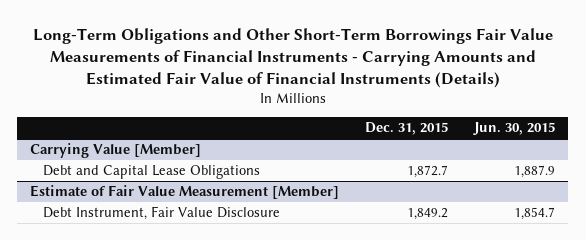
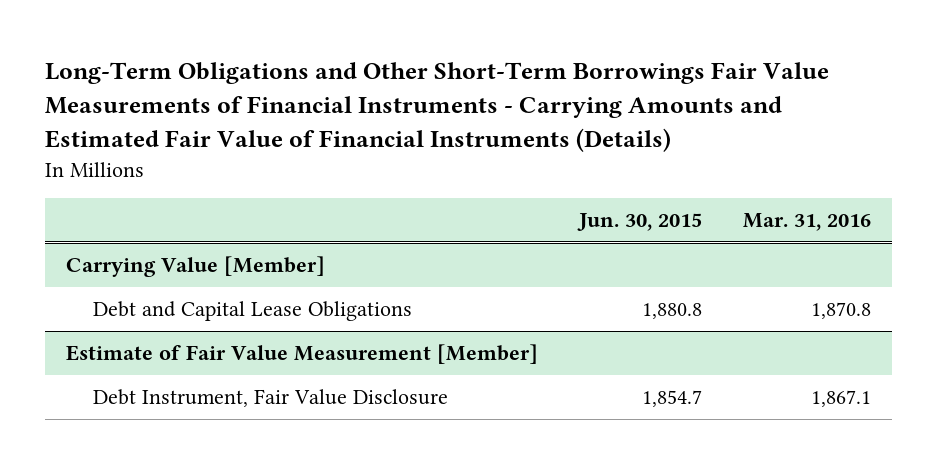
[365,122,449,136] Dec. 31, 2015 -> none
none -> [742,213,871,232] Mar. 31, 2016
[514,165,556,179] 1,887.9 -> [641,302,702,319] 1,880.8

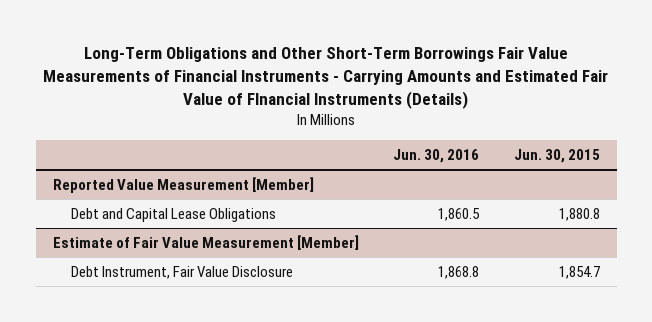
[44,61,829,152] Long-Term Obligations and Other Short-Term Borrowings Fair Value Measurements of Financial Instruments - Carrying Amounts and Estimated Fair Value of Financial Instruments (Details) -> [43,46,609,110] Long-Term Obligations and Other Short-Term Borrowings Fair Value Measurements of Financial Instruments - Carrying Amounts and Estimated Fair Value of FInancial Instruments (Details)
[742,213,871,232] Mar. 31, 2016 -> none
none -> [393,149,480,164] Jun. 30, 2016
[65,255,325,277] Carrying Value [Member] -> [52,176,314,193] Reported Value Measurement [Member]

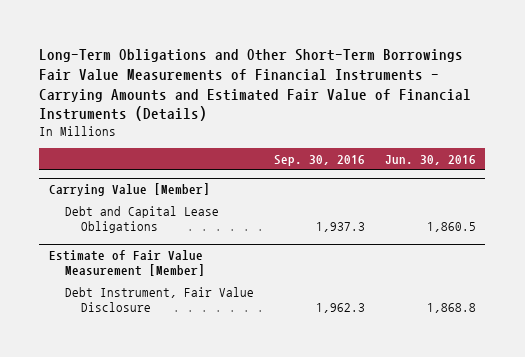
[43,46,609,110] Long-Term Obligations and Other Short-Term Borrowings Fair Value Measurements of Financial Instruments - Carrying Amounts and Estimated Fair Value of FInancial Instruments (Details) -> [39,48,472,122] Long-Term Obligations and Other Short-Term Borrowings Fair Value Measurements of Financial Instruments - Carrying Amounts and Estimated Fair Value of Financial Instruments (Details)
[513,149,600,164] Jun. 30, 2015 -> none
none -> [273,155,365,167] Sep. 30, 2016
[52,176,314,193] Reported Value Measurement [Member] -> [49,183,211,197] Carrying Value [Member]

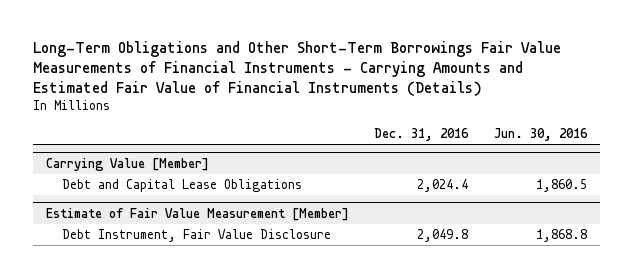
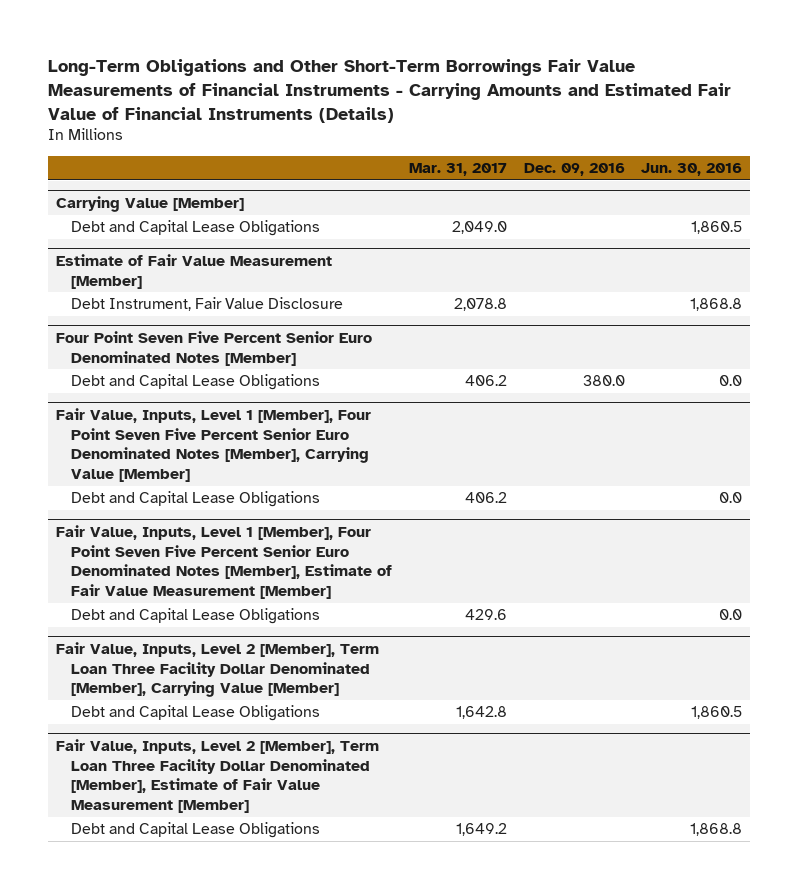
[374,128,470,142] Dec. 31, 2016 -> none
none -> [408,163,507,177] Mar. 31, 2017
none -> [523,163,625,177] Dec. 09, 2016
none -> [55,331,372,366] Four Point Seven Five Percent Senior Euro Denominated Notes [Member]
none -> [71,374,321,391] Debt and Capital Lease Obligations
none -> [55,408,371,482] Fair Value, Inputs, Level 1 [Member], Four Point Seven Five Percent Senior Euro Denominated Notes [Member], Carrying Value [Member]
none -> [71,491,321,508] Debt and Capital Lease Obligations
none -> [55,525,393,599] Fair Value, Inputs, Level 1 [Member], Four Point Seven Five Percent Senior Euro Denominated Notes [Member], Estimate of Fair Value Measurement [Member]
none -> [71,608,321,625] Debt and Capital Lease Obligations
none -> [55,642,379,698] Fair Value, Inputs, Level 2 [Member], Term Loan Three Facility Dollar Denominated [Member], Carrying Value [Member]
none -> [71,705,321,722] Debt and Capital Lease Obligations
none -> [55,739,379,813] Fair Value, Inputs, Level 2 [Member], Term Loan Three Facility Dollar Denominated [Member], Estimate of Fair Value Measurement [Member]
none -> [71,822,321,839] Debt and Capital Lease Obligations

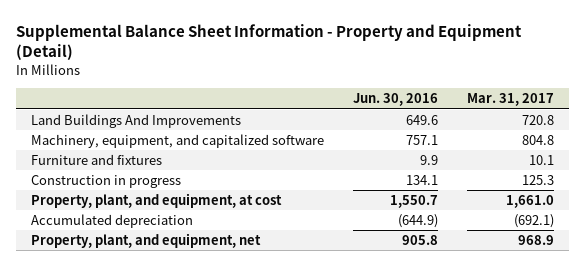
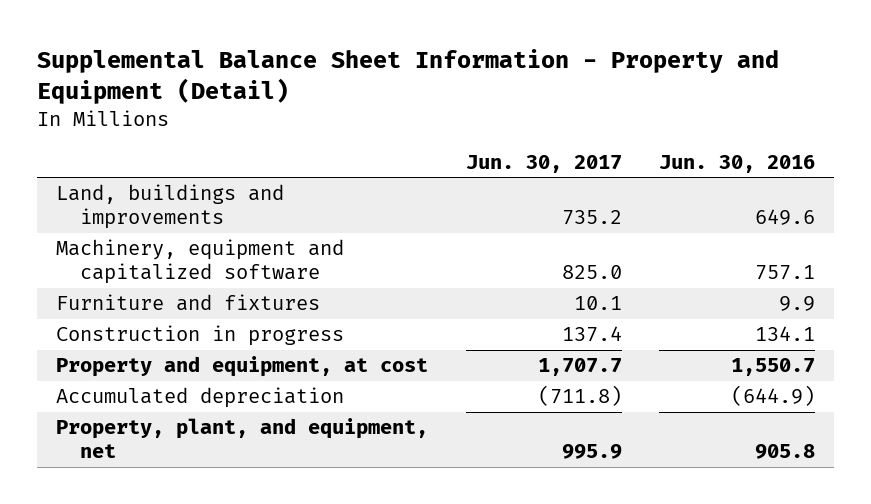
[467,93,555,107] Mar. 31, 2017 -> none
none -> [465,154,622,173] Jun. 30, 2017
[30,114,241,129] Land Buildings And Improvements -> [56,184,285,230] Land, buildings and improvements
[30,134,324,149] Machinery, equipment, and capitalized software -> [56,239,345,285] Machinery, equipment and capitalized software
[30,193,282,209] Property, plant, and equipment, at cost -> [56,356,429,378] Property and equipment, at cost

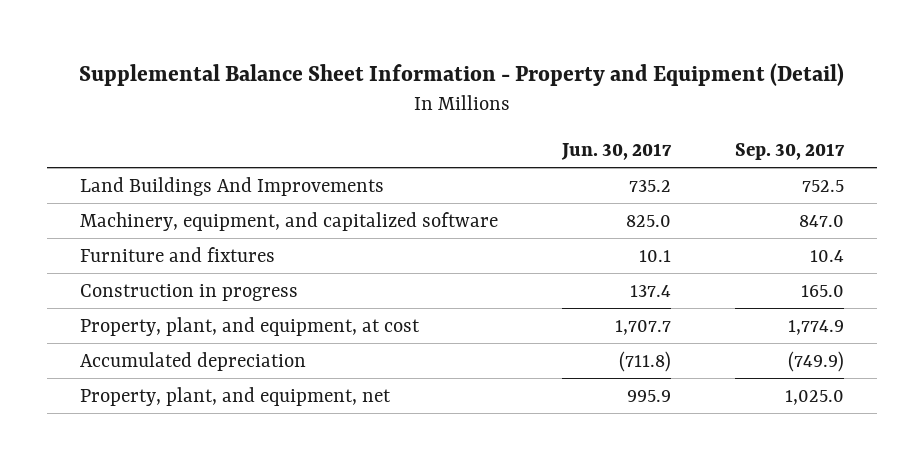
[659,154,816,173] Jun. 30, 2016 -> none
none -> [735,142,846,160] Sep. 30, 2017
[56,184,285,230] Land, buildings and improvements -> [79,176,384,196] Land Buildings And Improvements
[56,239,345,285] Machinery, equipment and capitalized software -> [79,211,498,231] Machinery, equipment, and capitalized software
[56,356,429,378] Property and equipment, at cost -> [79,316,420,336] Property, plant, and equipment, at cost

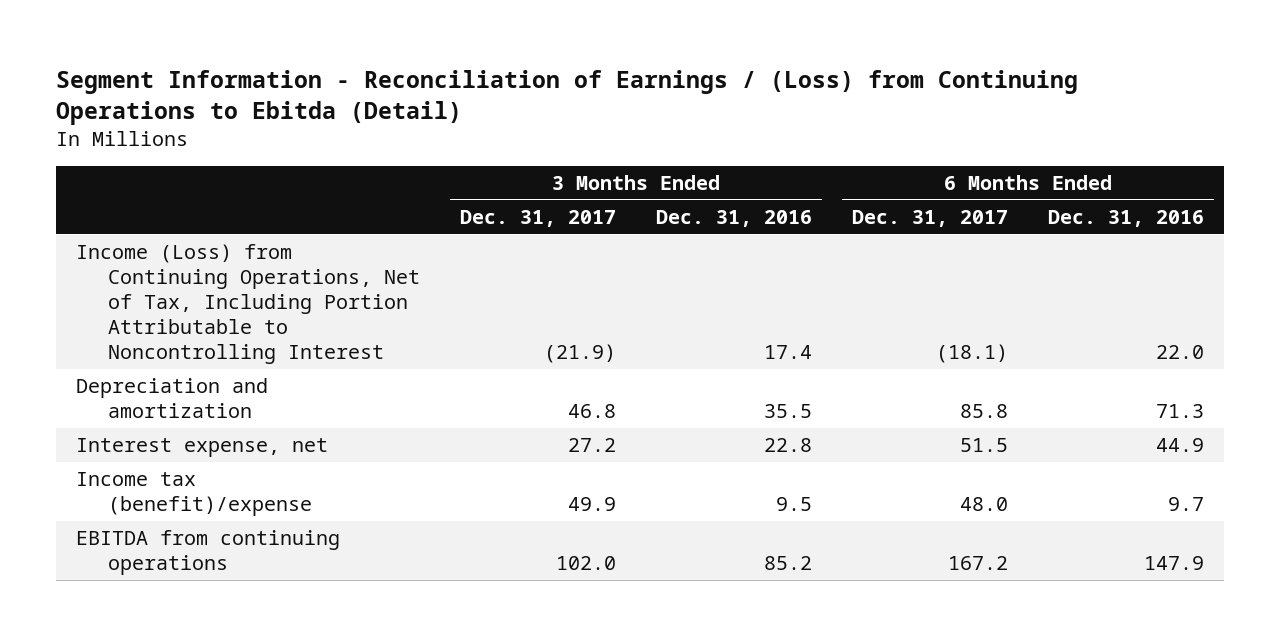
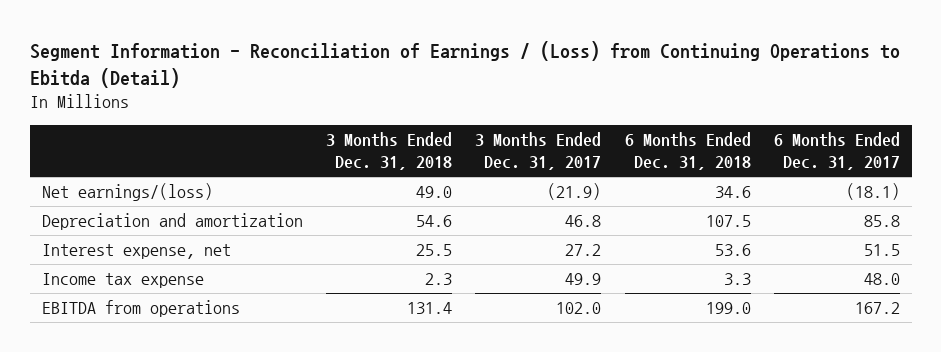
[655,209,812,227] Dec. 31, 2016 -> none
[1047,209,1204,227] Dec. 31, 2016 -> none
none -> [325,131,452,171] 3 Months Ended Dec. 31, 2018
none -> [624,131,751,171] 6 Months Ended Dec. 31, 2018
[76,244,421,364] Income (Loss) from Continuing Operations, Net of Tax, Including Portion Attributable to Noncontrolling Interest -> [41,183,213,202] Net earnings/(loss)
[76,472,313,517] Income tax (benefit)/expense -> [41,273,204,289] Income tax expense
[76,530,341,576] EBITDA from continuing operations -> [41,300,240,318] EBITDA from operations

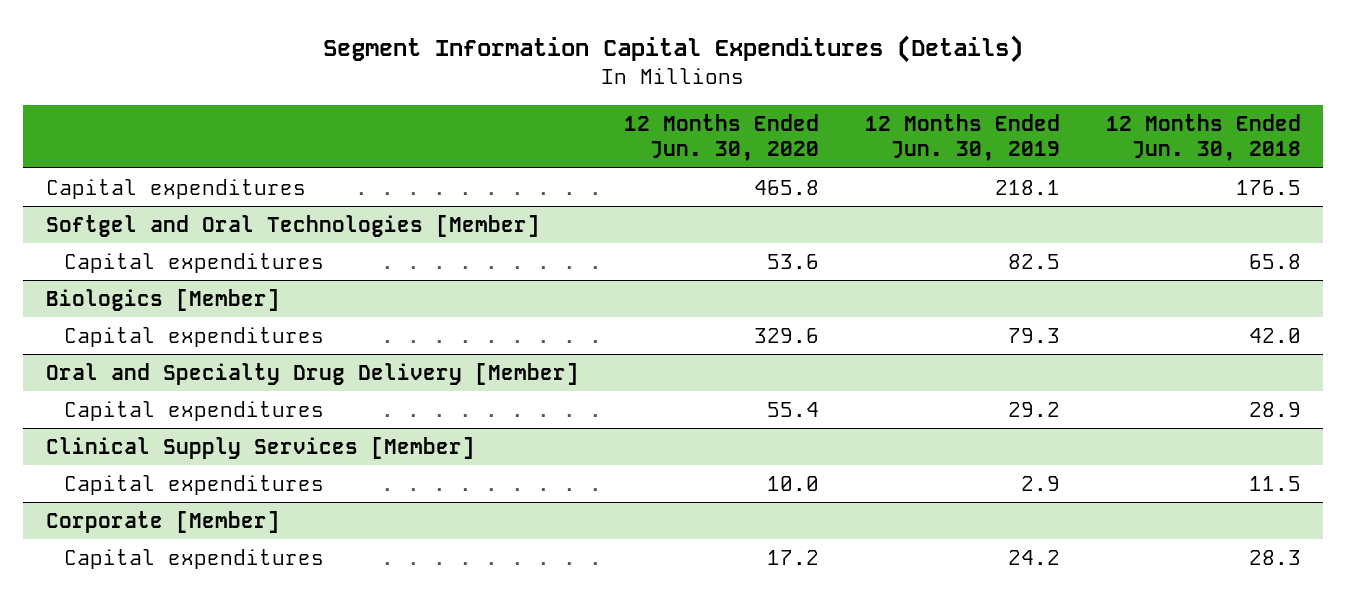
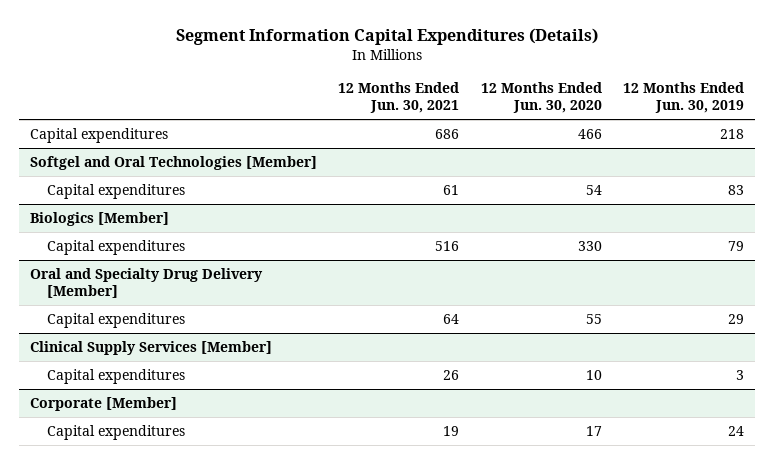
[1105,113,1301,162] 12 Months Ended Jun. 30, 2018 -> none
none -> [338,82,460,114] 12 Months Ended Jun. 30, 2021
[754,179,820,195] 465.8 -> [577,128,602,139] 466
[995,179,1061,195] 218.1 -> [720,128,745,139] 218
[767,253,820,269] 53.6 -> [585,184,602,195] 54
[1008,253,1061,269] 82.5 -> [728,184,745,195] 83
[754,327,820,343] 329.6 -> [577,240,602,251] 330
[1008,327,1061,343] 79.3 -> [728,240,745,251] 79
[767,401,820,417] 55.4 -> [585,313,602,324] 55
[1008,401,1061,417] 29.2 -> [728,313,745,324] 29
[767,475,820,491] 10.0 -> [585,369,602,380] 10
[1021,475,1061,491] 2.9 -> [736,369,745,380] 3
[767,549,820,565] 17.2 -> [585,425,602,436] 17
[1008,549,1061,565] 24.2 -> [728,425,745,436] 24

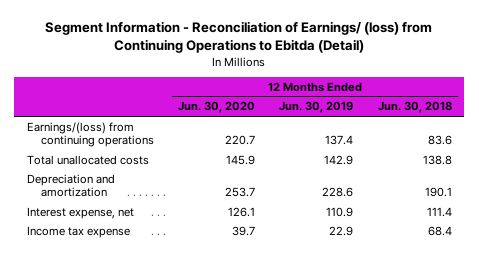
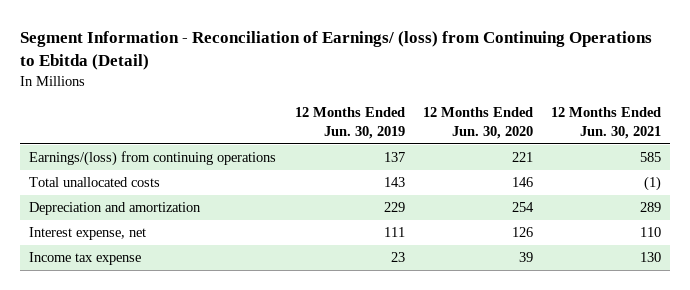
[377,101,452,114] Jun. 30, 2018 -> none
none -> [550,107,661,140] 12 Months Ended Jun. 30, 2021
[225,135,256,146] 220.7 -> [511,152,533,163] 221
[325,135,354,146] 137.4 -> [383,152,405,163] 137
[226,154,256,165] 145.9 -> [511,177,533,188] 146
[324,154,354,165] 142.9 -> [383,177,405,188] 143
[225,187,256,198] 253.7 -> [511,202,534,213] 254
[322,187,354,198] 228.6 -> [383,202,405,213] 229
[228,206,256,217] 126.1 -> [511,227,533,238] 126
[326,206,354,217] 110.9 -> [383,227,405,238] 111
[232,225,256,236] 39.7 -> [518,252,533,263] 39
[329,225,354,236] 22.9 -> [390,252,405,263] 23

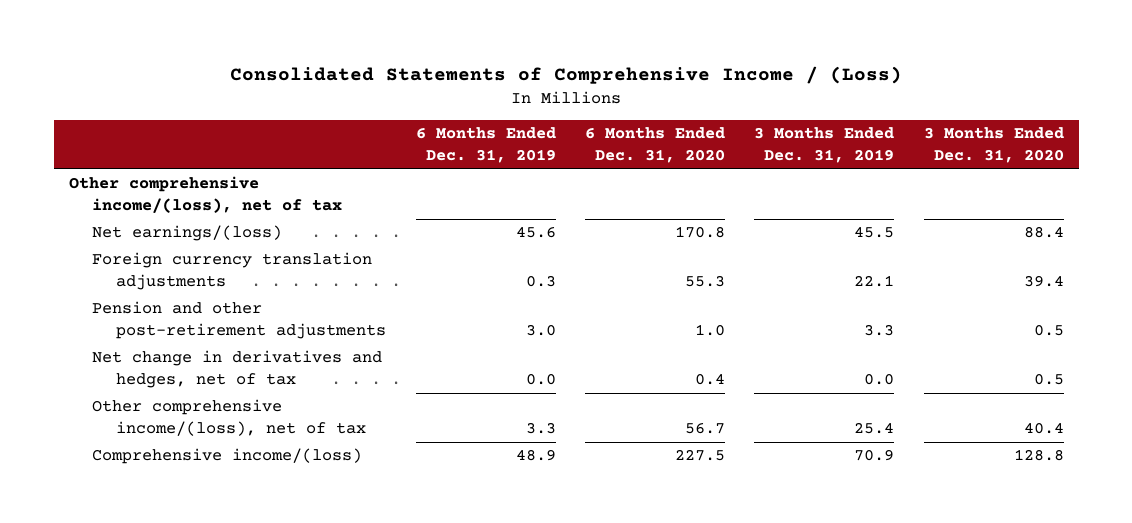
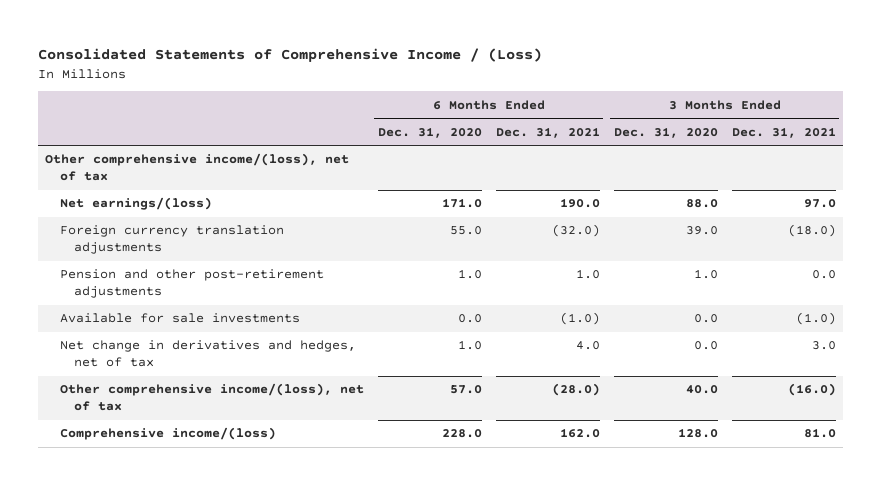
[415,127,556,164] 6 Months Ended Dec. 31, 2019 -> none
[754,127,895,164] 3 Months Ended Dec. 31, 2019 -> none
none -> [495,126,600,138] Dec. 31, 2021
none -> [731,126,836,138] Dec. 31, 2021
[675,226,726,239] 170.8 -> [441,198,482,209] 171.0
[1023,226,1064,239] 88.4 -> [685,199,718,209] 88.0
[685,275,726,288] 55.3 -> [449,226,482,236] 55.0
[1023,275,1064,288] 39.4 -> [685,226,718,236] 39.0
[1033,324,1064,337] 0.5 -> [693,269,718,280] 1.0
none -> [59,313,300,324] Available for sale investments
[695,373,726,386] 0.4 -> [457,340,482,351] 1.0
[1033,373,1064,386] 0.5 -> [693,341,718,351] 0.0
[685,422,726,435] 56.7 -> [449,385,482,395] 57.0
[1023,422,1064,435] 40.4 -> [685,385,718,395] 40.0
[675,449,726,462] 227.5 -> [441,429,482,439] 228.0
[1013,449,1064,462] 128.8 -> [677,428,718,439] 128.0

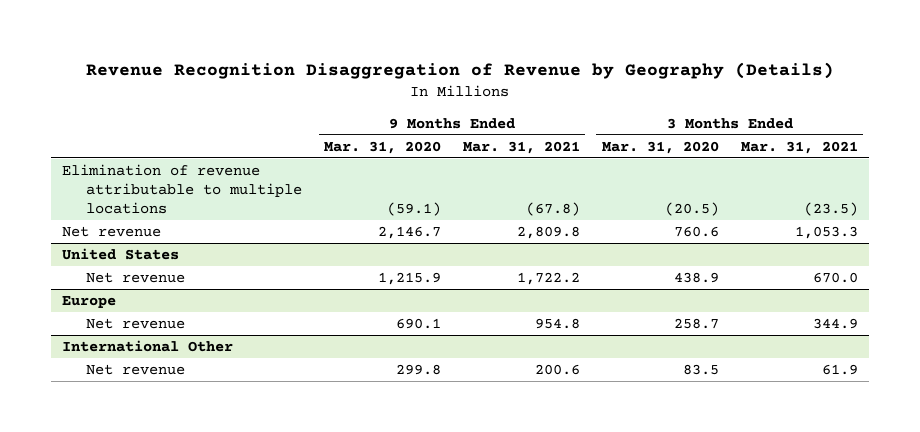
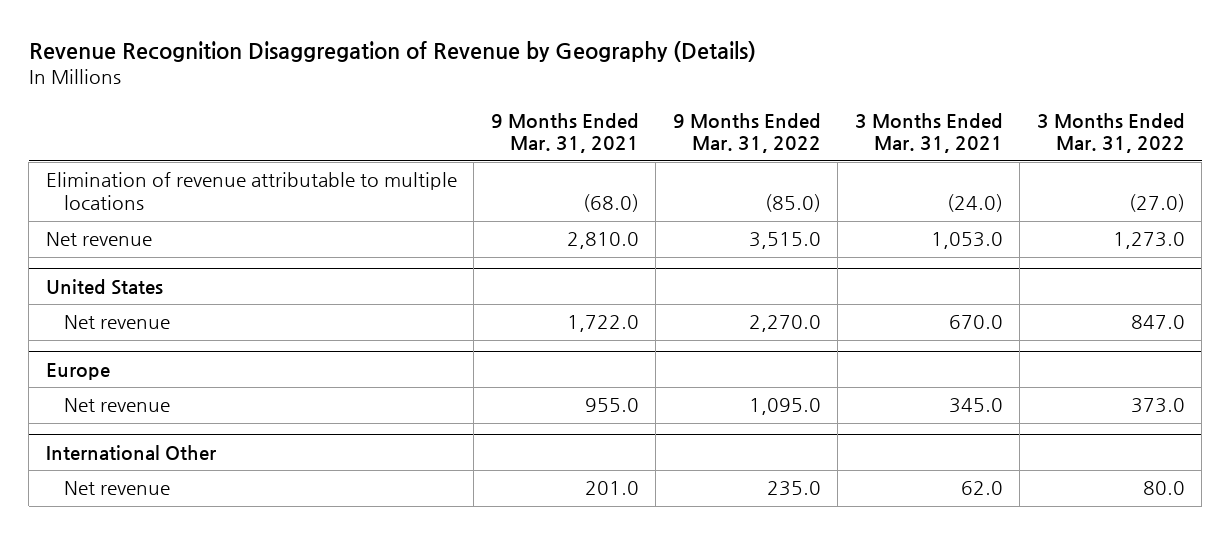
[324,140,442,154] Mar. 31, 2020 -> none
[601,140,719,154] Mar. 31, 2020 -> none
none -> [672,112,821,154] 9 Months Ended Mar. 31, 2022
none -> [1036,112,1185,154] 3 Months Ended Mar. 31, 2022
[525,202,580,217] (67.8) -> [582,194,639,213] (68.0)
[803,202,858,217] (23.5) -> [946,194,1003,213] (24.0)
[516,226,580,240] 2,809.8 -> [566,232,639,250] 2,810.0
[794,226,858,240] 1,053.3 -> [930,232,1003,250] 1,053.0
[516,272,580,286] 1,722.2 -> [566,315,639,333] 1,722.0
[534,318,580,330] 954.8 -> [584,398,639,413] 955.0
[812,318,858,330] 344.9 -> [948,398,1003,414] 345.0
[534,364,580,376] 200.6 -> [584,481,639,496] 201.0
[821,364,858,376] 61.9 -> [960,481,1003,496] 62.0

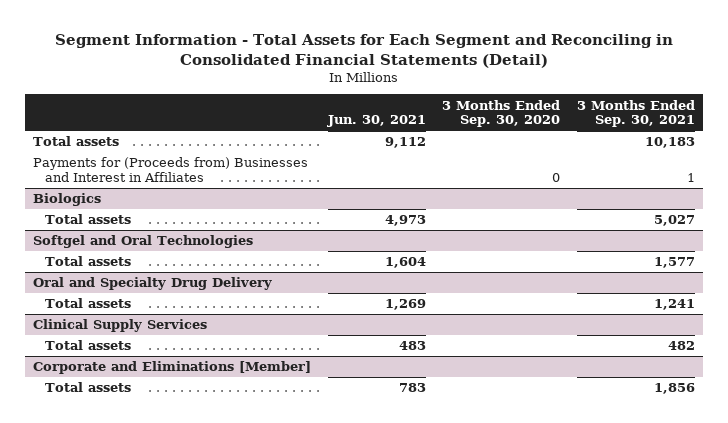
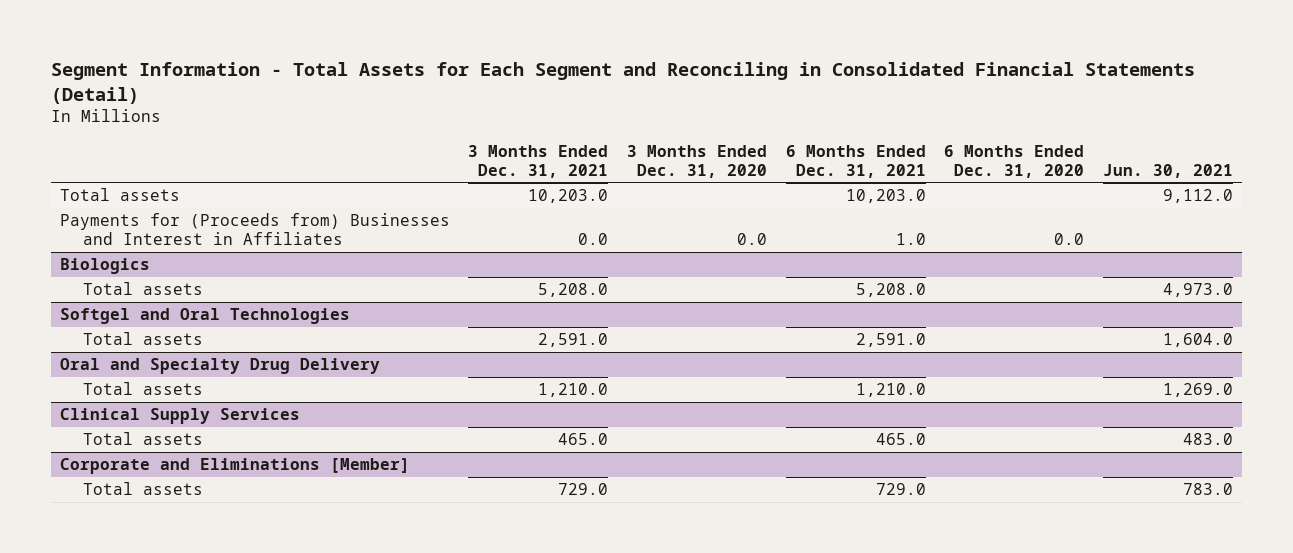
[442,99,561,128] 3 Months Ended Sep. 30, 2020 -> none
[576,99,695,128] 3 Months Ended Sep. 30, 2021 -> none
none -> [468,144,609,179] 3 Months Ended Dec. 31, 2021
none -> [627,144,768,179] 3 Months Ended Dec. 31, 2020
none -> [785,144,926,179] 6 Months Ended Dec. 31, 2021
none -> [944,144,1085,179] 6 Months Ended Dec. 31, 2020
[384,137,426,149] 9,112 -> [1162,189,1233,204] 9,112.0
[384,215,426,227] 4,973 -> [1162,283,1233,298] 4,973.0
[384,257,426,269] 1,604 -> [1162,333,1233,348] 1,604.0
[384,299,426,311] 1,269 -> [1162,383,1233,398] 1,269.0
[398,341,426,351] 483 -> [1182,433,1233,446] 483.0
[398,383,426,393] 783 -> [1182,483,1233,496] 783.0

